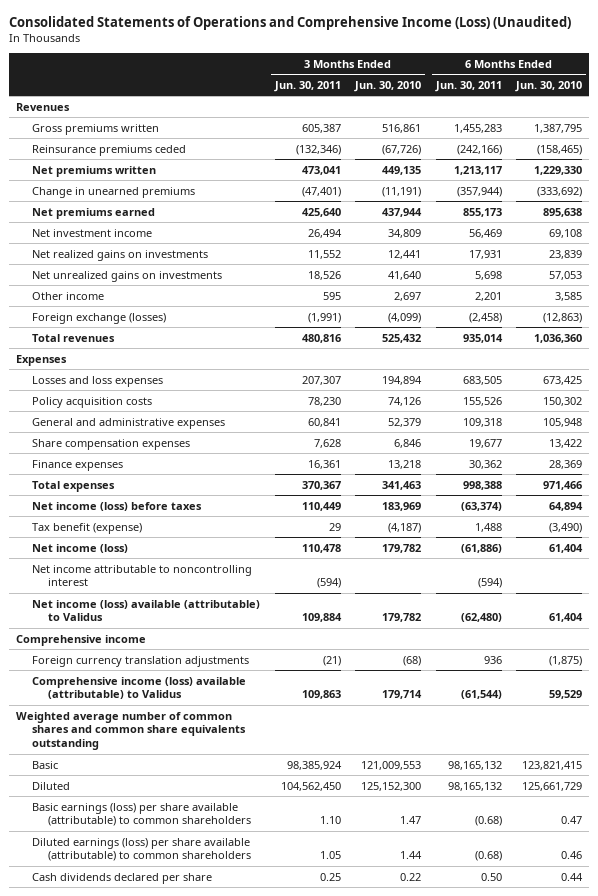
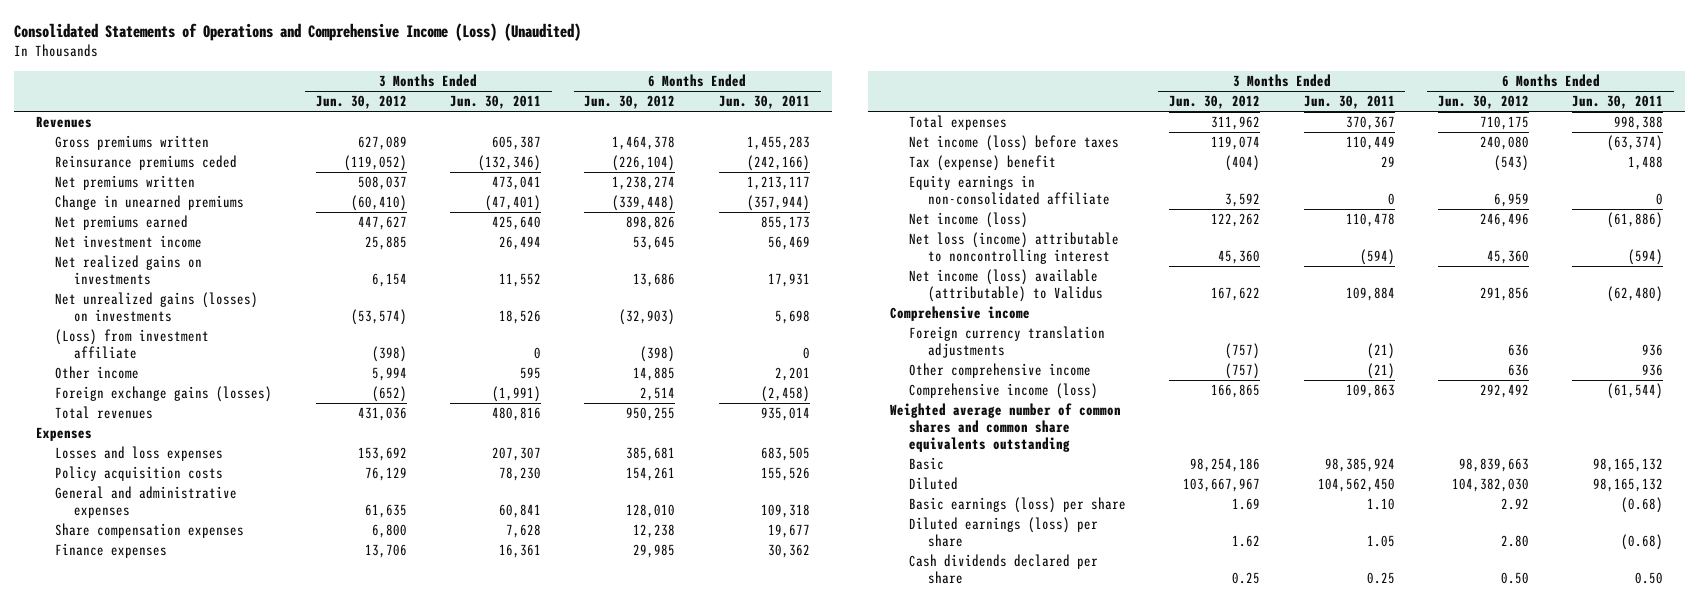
[354,80,422,92] Jun. 30, 2010 -> none
[515,80,583,92] Jun. 30, 2010 -> none
none -> [315,95,407,110] Jun. 30, 2012
none -> [584,95,676,110] Jun. 30, 2012
[32,270,223,282] Net unrealized gains on investments -> [55,292,259,322] Net unrealized gains (losses) on investments
none -> [55,329,210,359] (Loss) from investment affiliate
[32,312,167,324] Foreign exchange (losses) -> [55,386,273,403] Foreign exchange gains (losses)
[32,522,143,534] Tax benefit (expense) -> [908,155,1056,172] Tax (expense) benefit
none -> [908,175,1111,205] Equity earnings in non-consolidated affiliate
[32,564,253,587] Net income attributable to noncontrolling interest -> [908,232,1119,264] Net loss (income) attributable to noncontrolling interest
none -> [908,363,1091,379] Other comprehensive income
[32,676,247,700] Comprehensive income (loss) available (attributable) to Validus -> [908,383,1098,400] Comprehensive income (loss)
[32,802,252,827] Basic earnings (loss) per share available (attributable) to common shareholders -> [908,497,1126,514] Basic earnings (loss) per share
[32,837,252,862] Diluted earnings (loss) per share available (attributable) to common shareholders -> [908,517,1098,547] Diluted earnings (loss) per share

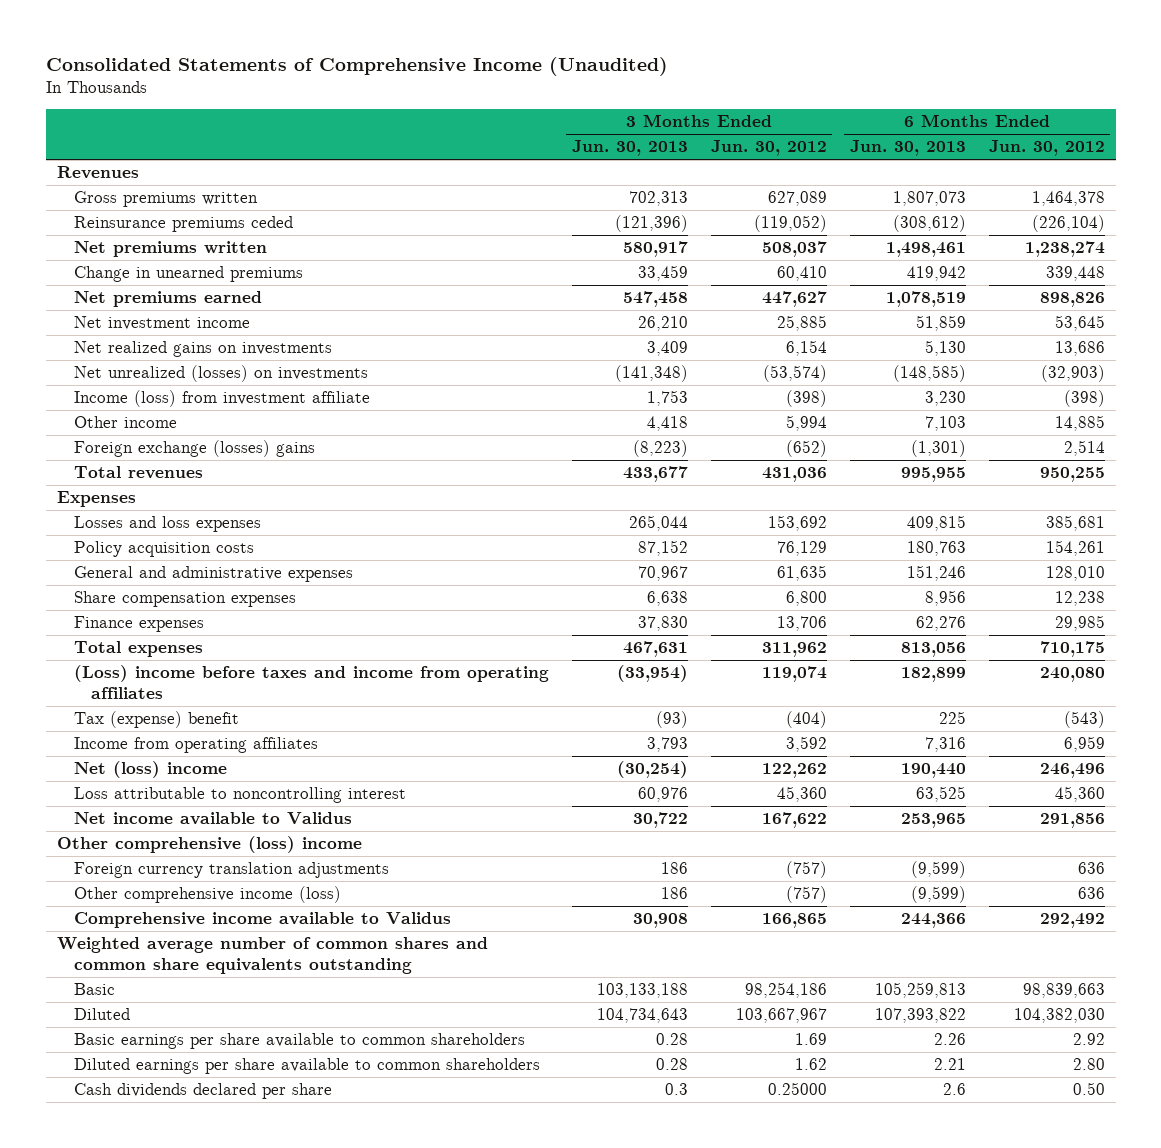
[14,22,582,41] Consolidated Statements of Operations and Comprehensive Income (Loss) (Unaudited) -> [45,56,668,76] Consolidated Statements of Comprehensive Income (Unaudited)
[450,95,542,110] Jun. 30, 2011 -> none
[718,95,810,110] Jun. 30, 2011 -> none
none -> [571,140,688,157] Jun. 30, 2013
none -> [849,140,966,157] Jun. 30, 2013
[350,195,407,212] (60,410) -> [776,266,827,282] 60,410
[612,195,676,212] (339,448) -> [1045,266,1105,282] 339,448
[55,292,259,322] Net unrealized gains (losses) on investments -> [73,365,368,383] Net unrealized (losses) on investments
[55,329,210,359] (Loss) from investment affiliate -> [73,390,370,408] Income (loss) from investment affiliate
[55,386,273,403] Foreign exchange gains (losses) -> [73,440,315,458] Foreign exchange (losses) gains
[908,135,1119,152] Net income (loss) before taxes -> [73,665,549,699] (Loss) income before taxes and income from operating affiliates
[908,175,1111,205] Equity earnings in non-consolidated affiliate -> [73,737,318,754] Income from operating affiliates
[908,212,1028,229] Net income (loss) -> [73,761,227,779] Net (loss) income
[908,232,1119,264] Net loss (income) attributable to noncontrolling interest -> [73,787,406,804] Loss attributable to noncontrolling interest
[908,269,1104,302] Net income (loss) available (attributable) to Validus -> [73,812,352,826] Net income available to Validus
[889,306,1030,322] Comprehensive income -> [56,836,362,854] Other comprehensive (loss) income
[908,363,1091,379] Other comprehensive income -> [73,886,341,904] Other comprehensive income (loss)
[908,383,1098,400] Comprehensive income (loss) -> [73,912,451,929] Comprehensive income available to Validus
[908,497,1126,514] Basic earnings (loss) per share -> [73,1033,525,1050] Basic earnings per share available to common shareholders
[908,517,1098,547] Diluted earnings (loss) per share -> [73,1058,540,1075] Diluted earnings per share available to common shareholders
[1232,571,1261,584] 0.25 -> [767,1082,827,1096] 0.25000

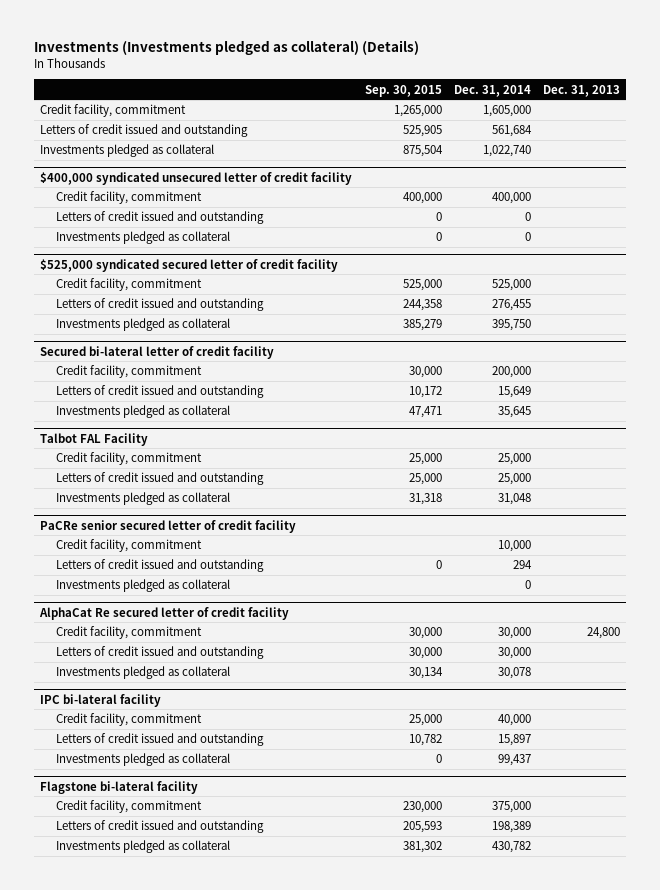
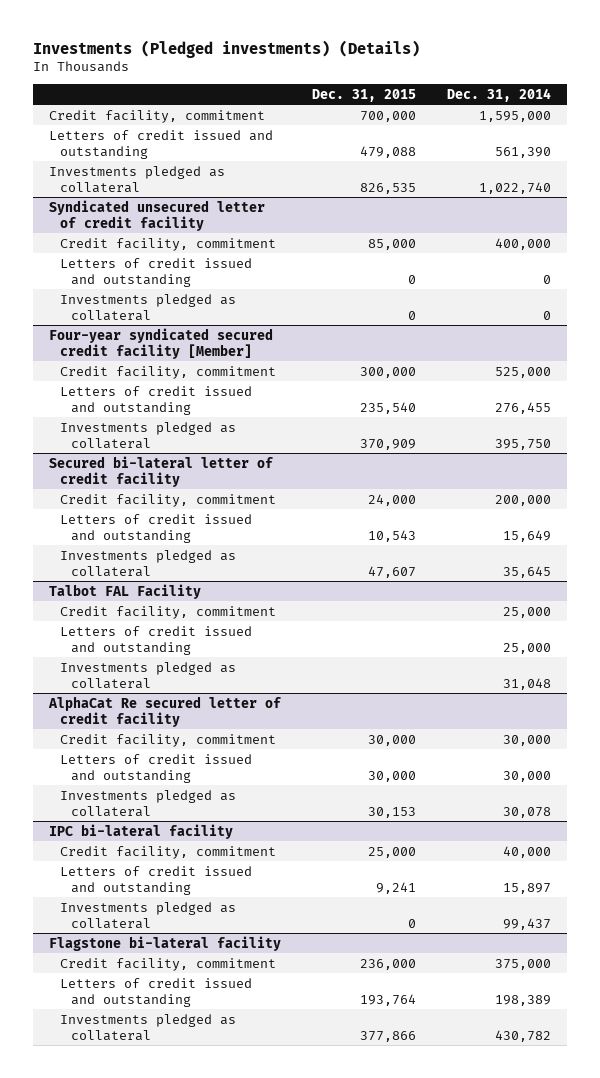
[34,40,420,56] Investments (Investments pledged as collateral) (Details) -> [33,39,421,58] Investments (Pledged investments) (Details)
[364,84,442,97] Sep. 30, 2015 -> none
[542,84,620,97] Dec. 31, 2013 -> none
none -> [312,88,417,102] Dec. 31, 2015
[482,105,531,118] 1,605,000 -> [479,110,552,122] 1,595,000
[491,125,532,138] 561,684 -> [495,146,552,158] 561,390
[40,171,353,185] $400,000 syndicated unsecured letter of credit facility -> [48,199,265,231] Syndicated unsecured letter of credit facility
[40,258,339,272] $525,000 syndicated secured letter of credit facility -> [48,327,273,359] Four-year syndicated secured credit facility [Member]
[40,519,297,533] PaCRe senior secured letter of credit facility -> none
[55,539,202,553] Credit facility, commitment -> none
[55,559,264,573] Letters of credit issued and outstanding -> none
[55,579,230,593] Investments pledged as collateral -> none

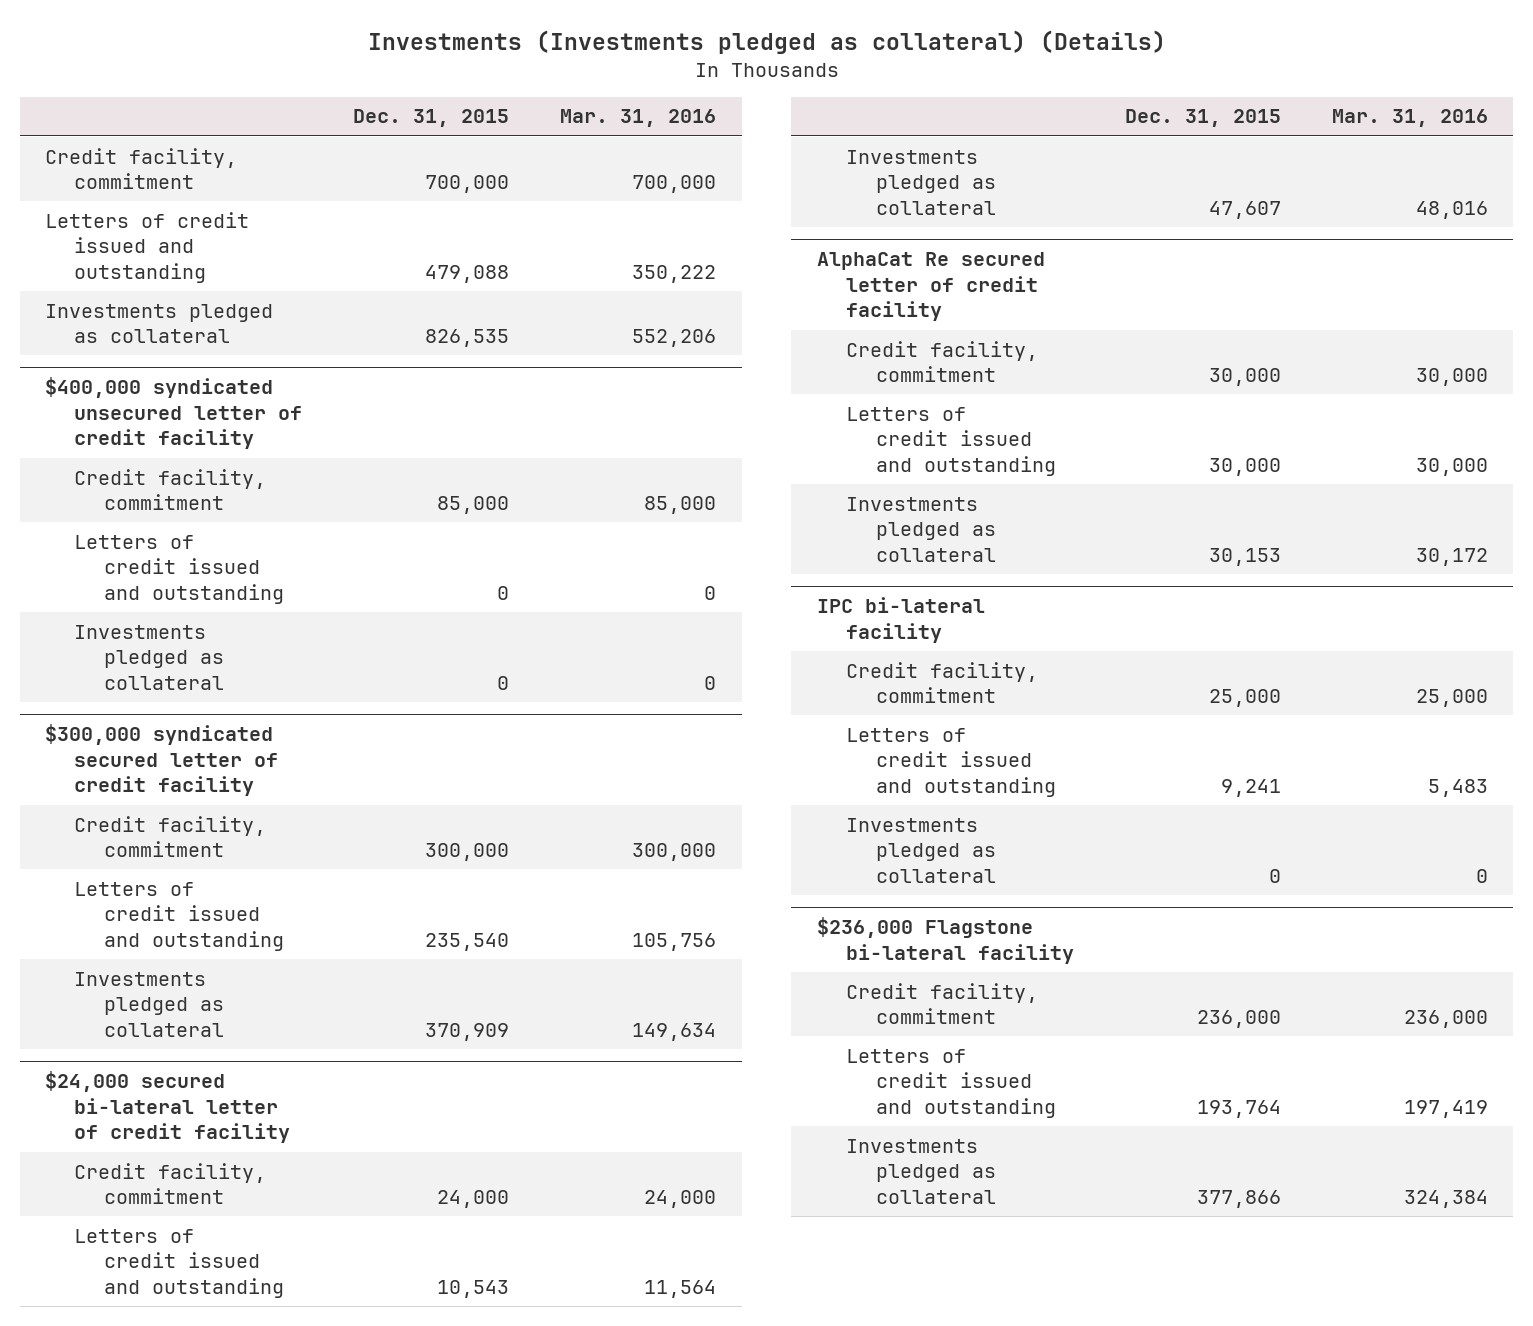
[33,39,421,58] Investments (Pledged investments) (Details) -> [367,30,1166,55] Investments (Investments pledged as collateral) (Details)
[447,87,552,102] Dec. 31, 2014 -> none
none -> [560,109,717,128] Mar. 31, 2016
[48,199,265,231] Syndicated unsecured letter of credit facility -> [45,377,303,450] $400,000 syndicated unsecured letter of credit facility
[48,327,273,359] Four-year syndicated secured credit facility [Member] -> [45,724,279,797] $300,000 syndicated secured letter of credit facility
[48,455,273,487] Secured bi-lateral letter of credit facility -> [45,1071,291,1144] $24,000 secured bi-lateral letter of credit facility
[48,583,201,599] Talbot FAL Facility -> none
[60,605,277,619] Credit facility, commitment -> none
[60,625,253,655] Letters of credit issued and outstanding -> none
[60,661,237,689] Investments pledged as collateral -> none
[48,935,281,951] Flagstone bi-lateral facility -> [816,917,1075,964] $236,000 Flagstone bi-lateral facility

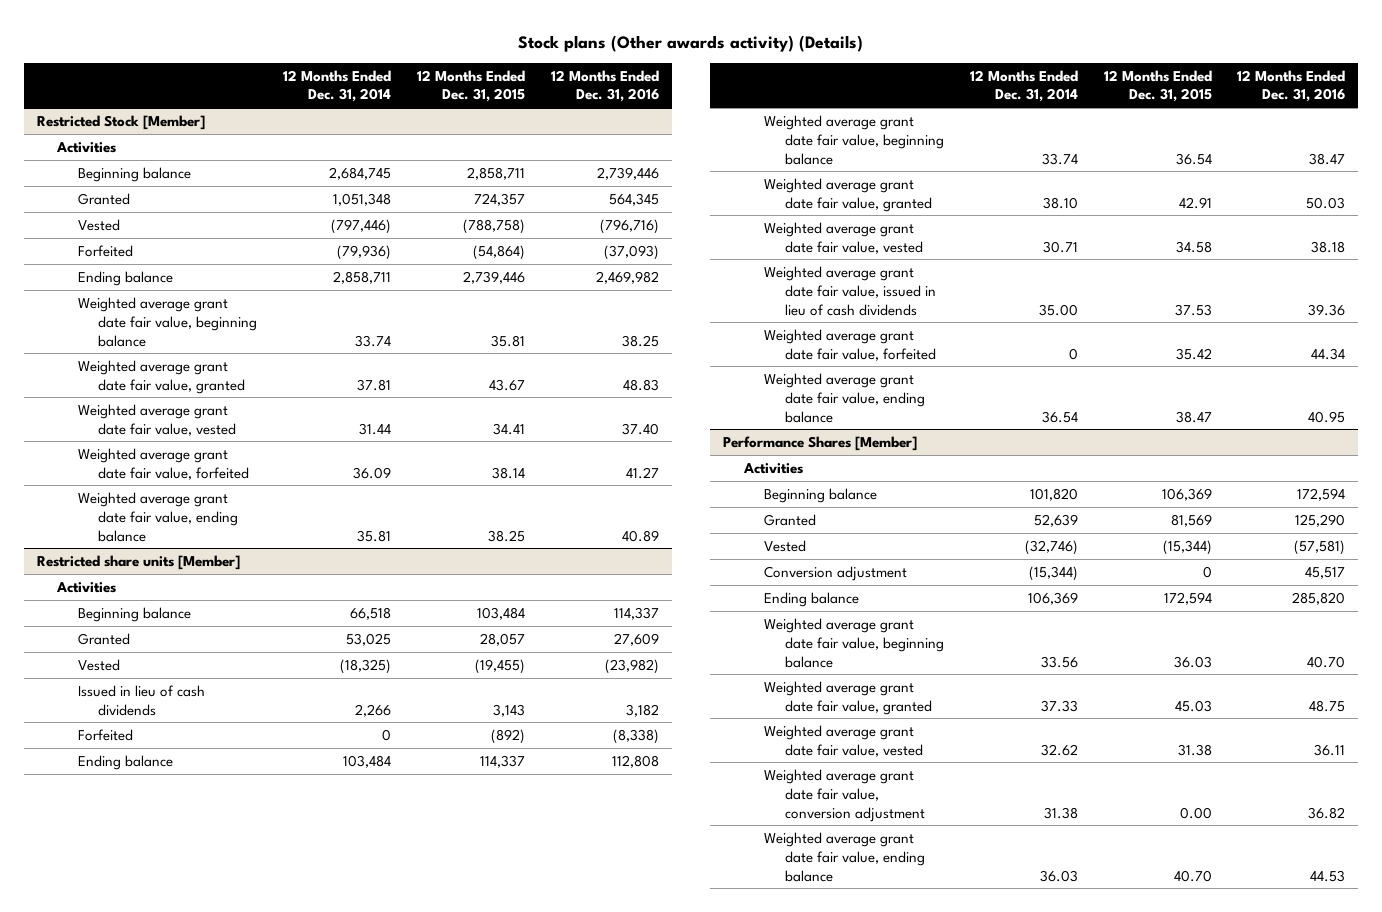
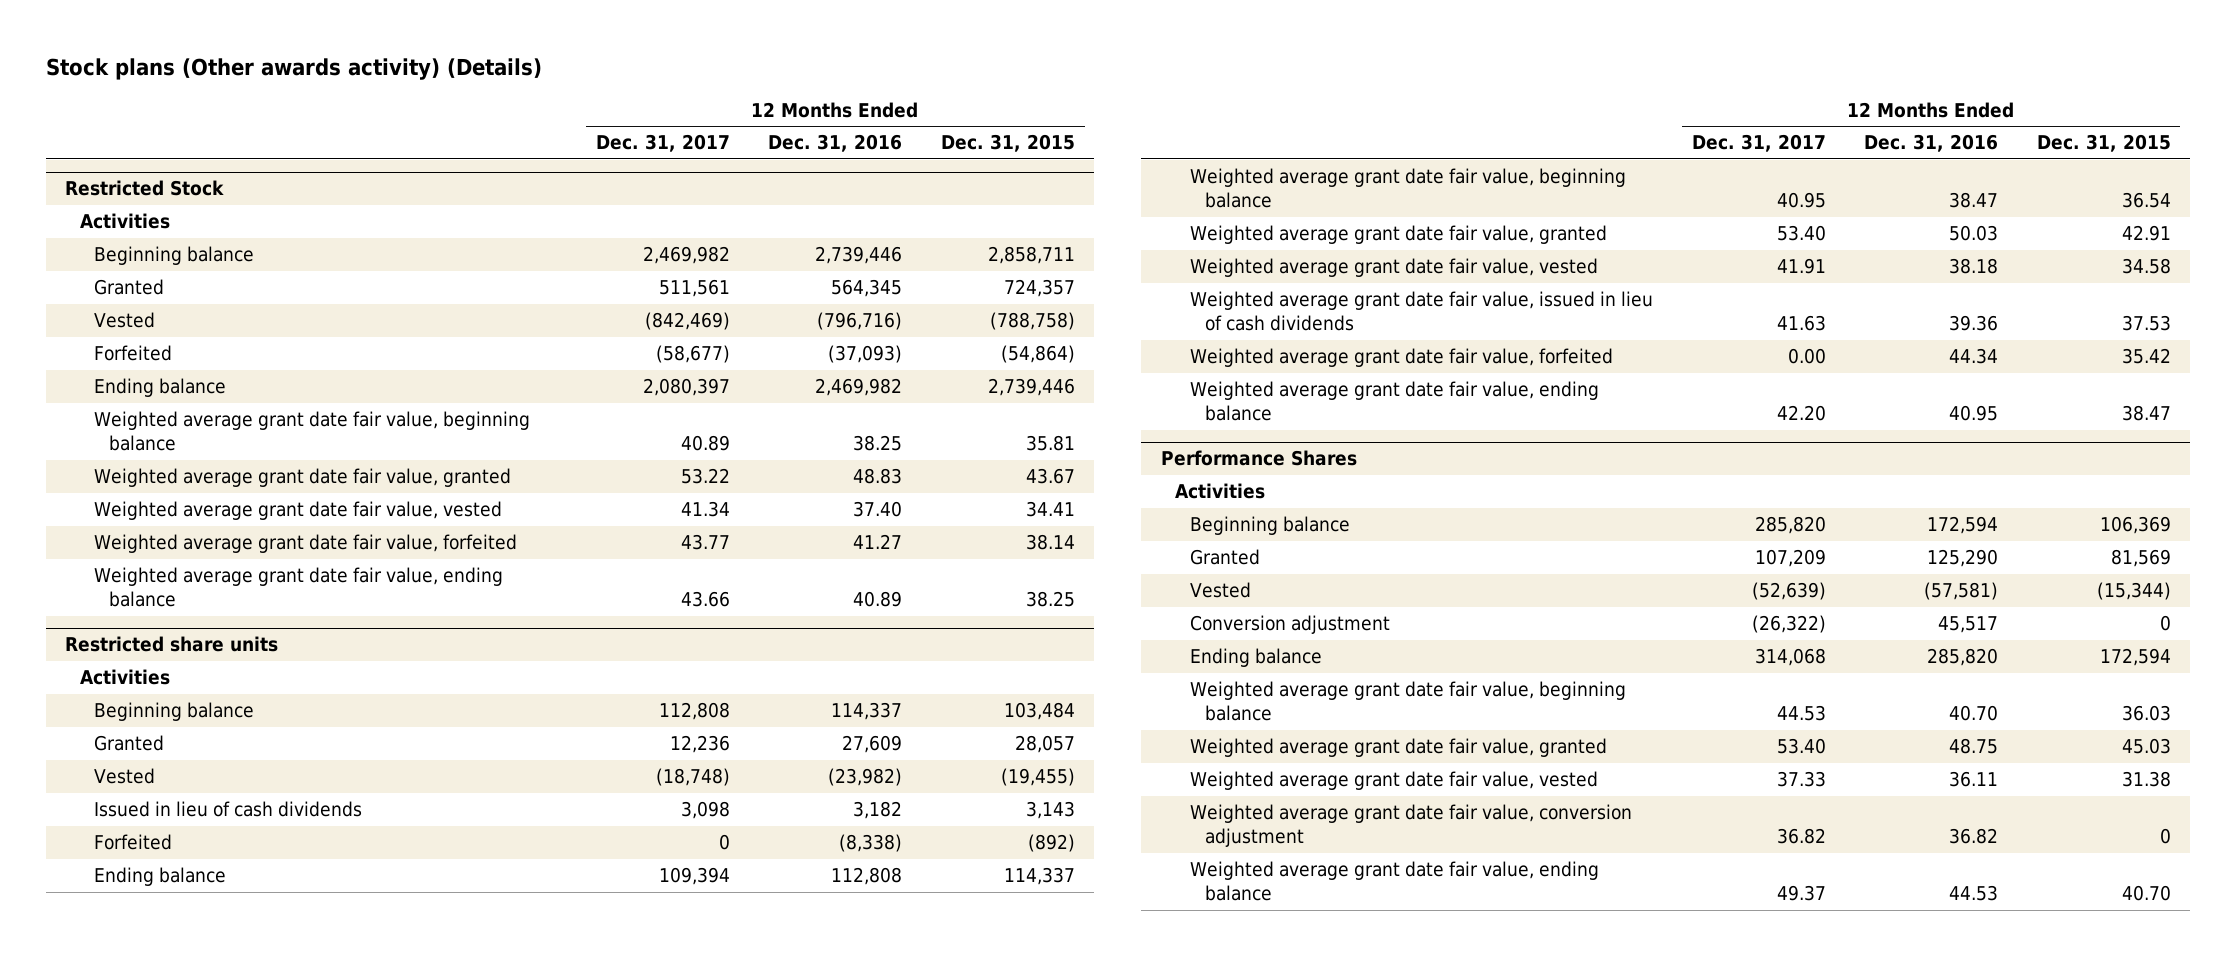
[283,69,392,103] 12 Months Ended Dec. 31, 2014 -> none
none -> [595,134,730,153] Dec. 31, 2017
[36,114,205,130] Restricted Stock [Member] -> [64,180,224,197] Restricted Stock
[36,554,240,570] Restricted share units [Member] -> [64,636,278,653] Restricted share units
[723,435,918,451] Performance Shares [Member] -> [1160,450,1357,467] Performance Shares
[1179,806,1212,819] 0.00 -> [2159,828,2171,845] 0

